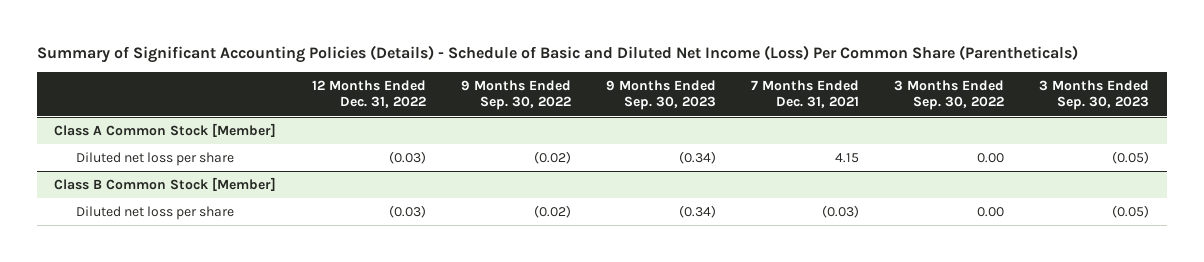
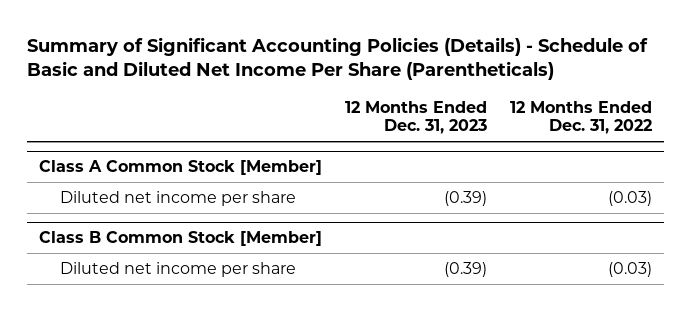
[36,45,1078,64] Summary of Significant Accounting Policies (Details) - Schedule of Basic and Diluted Net Income (Loss) Per Common Share (Parentheticals) -> [27,36,649,81] Summary of Significant Accounting Policies (Details) - Schedule of Basic and Diluted Net Income Per Share (Parentheticals)
[460,80,571,111] 9 Months Ended Sep. 30, 2022 -> none
[605,80,716,111] 9 Months Ended Sep. 30, 2023 -> none
[750,80,859,109] 7 Months Ended Dec. 31, 2021 -> none
[893,80,1004,111] 3 Months Ended Sep. 30, 2022 -> none
[1039,80,1150,111] 3 Months Ended Sep. 30, 2023 -> none
none -> [344,100,487,135] 12 Months Ended Dec. 31, 2023
[76,151,235,166] Diluted net loss per share -> [59,190,296,206] Diluted net income per share
[76,205,235,220] Diluted net loss per share -> [59,261,296,277] Diluted net income per share

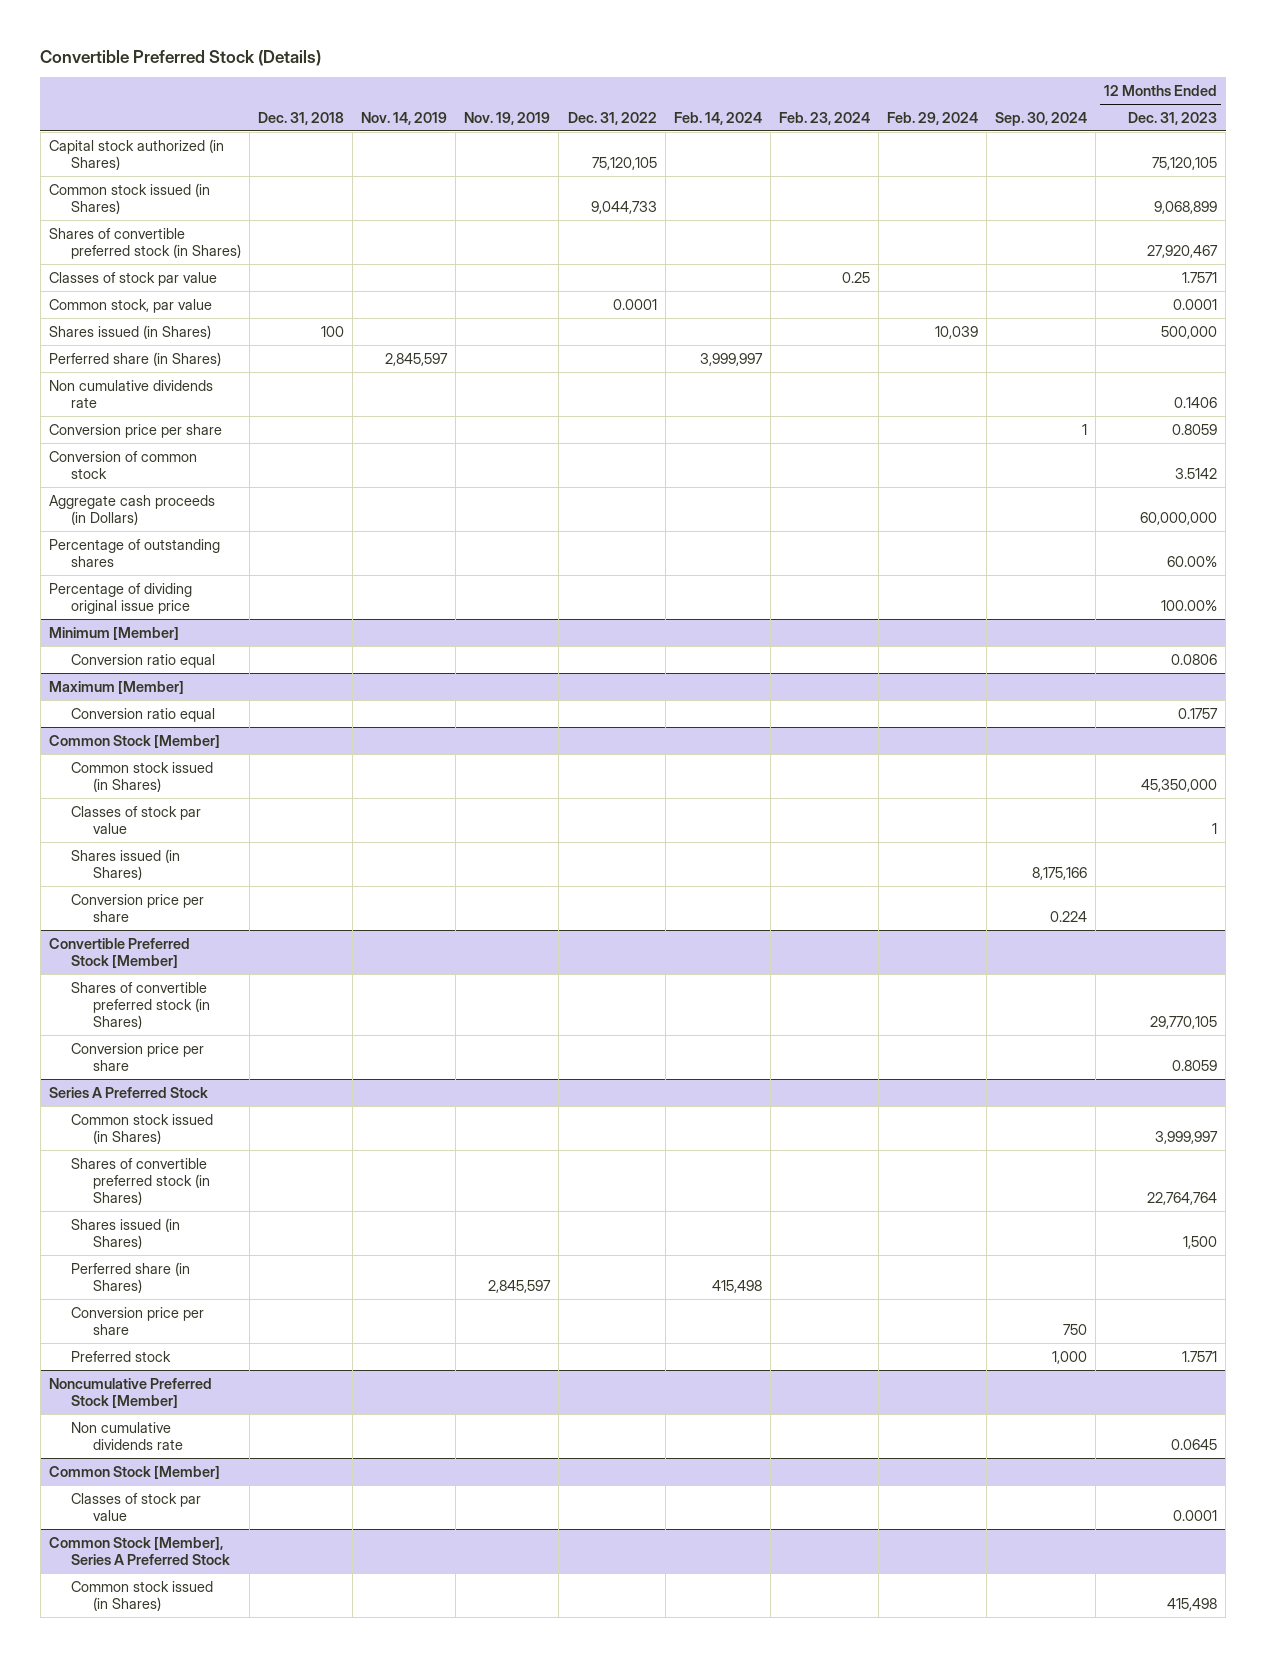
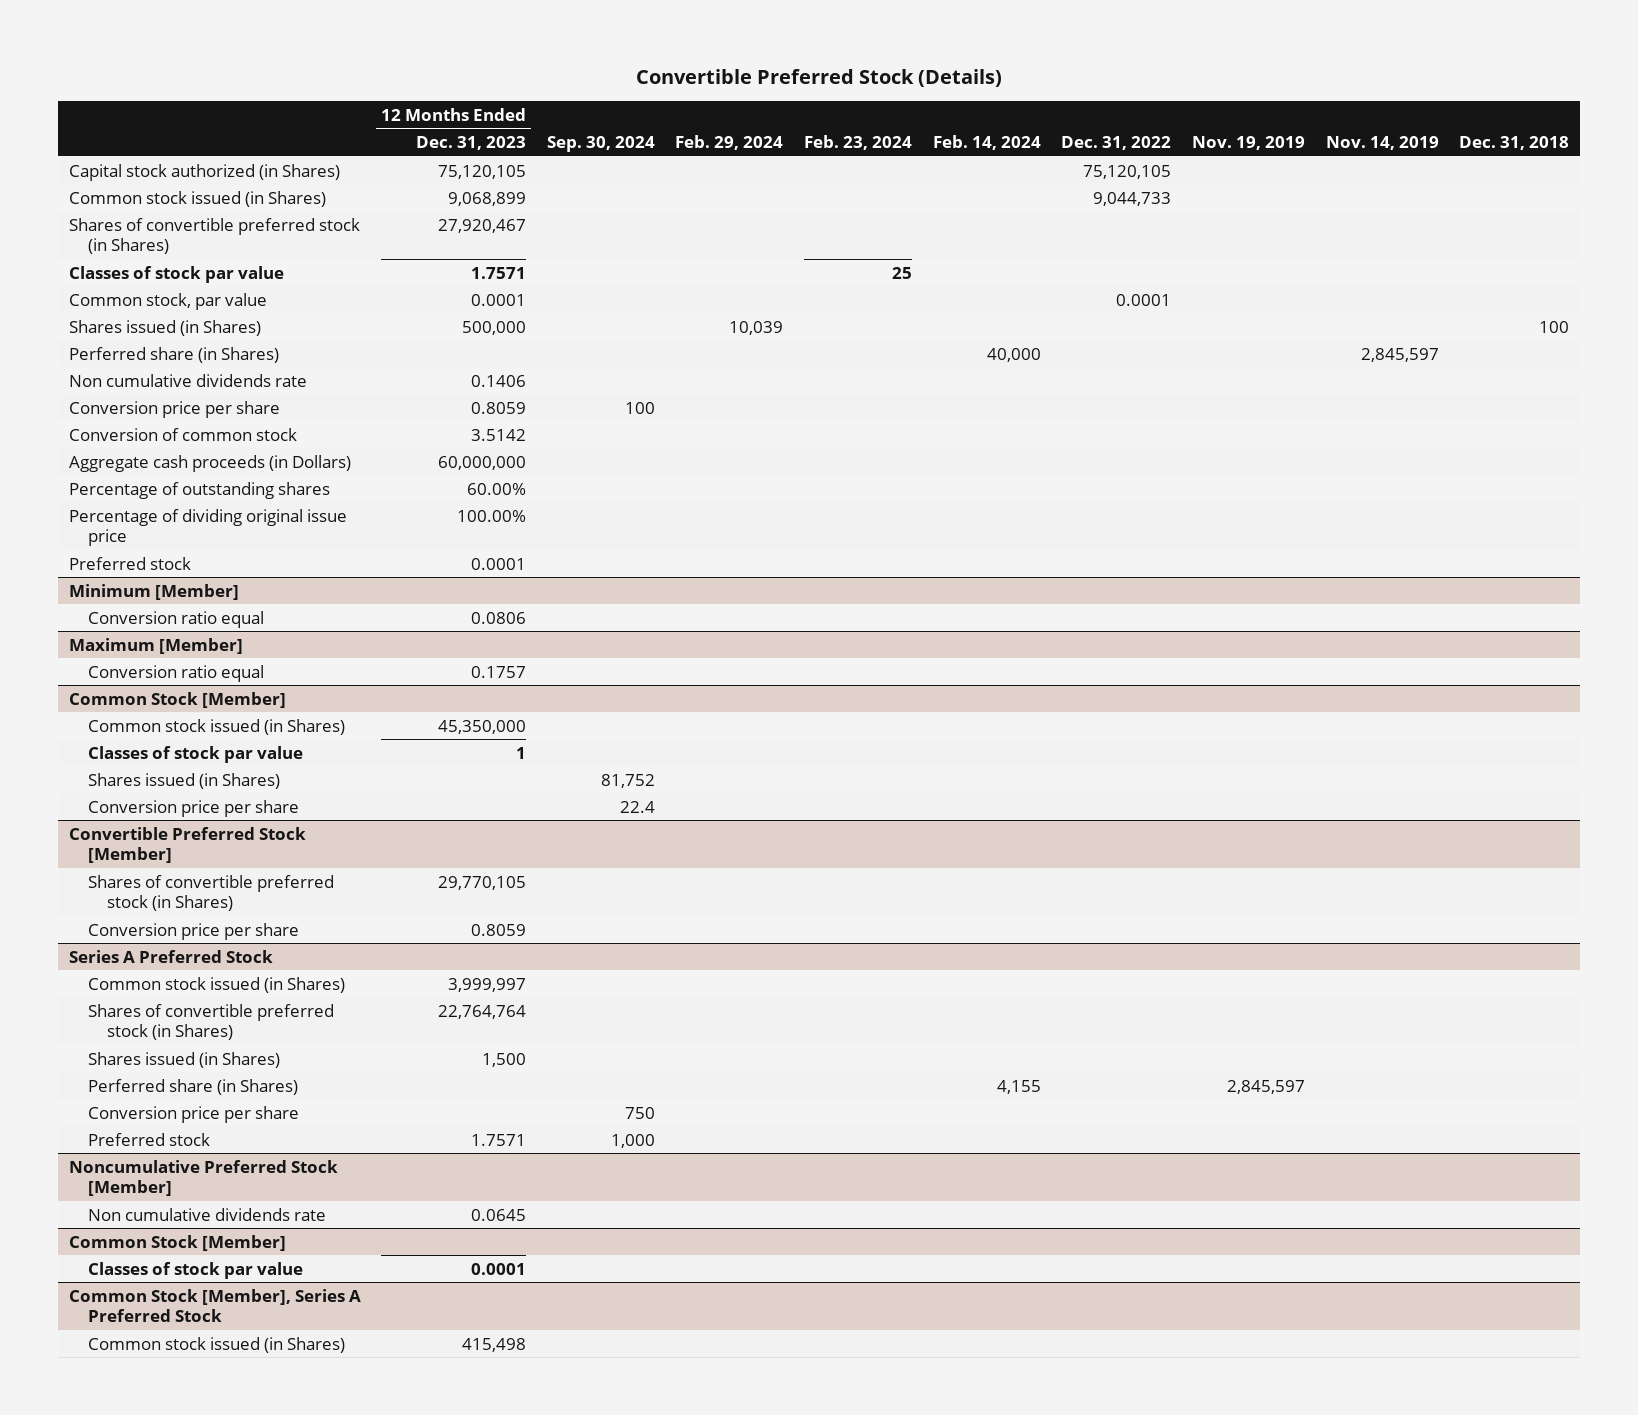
[841,271,870,283] 0.25 -> [892,266,913,279] 25
[699,352,763,366] 3,999,997 -> [986,347,1041,362] 40,000
[1081,423,1087,435] 1 -> [624,401,655,414] 100
none -> [68,556,191,570] Preferred stock
[1031,866,1087,880] 8,175,166 -> [600,773,655,788] 81,752
[1049,910,1087,922] 0.224 -> [619,800,655,813] 22.4
[711,1279,762,1293] 415,498 -> [996,1079,1041,1094] 4,155

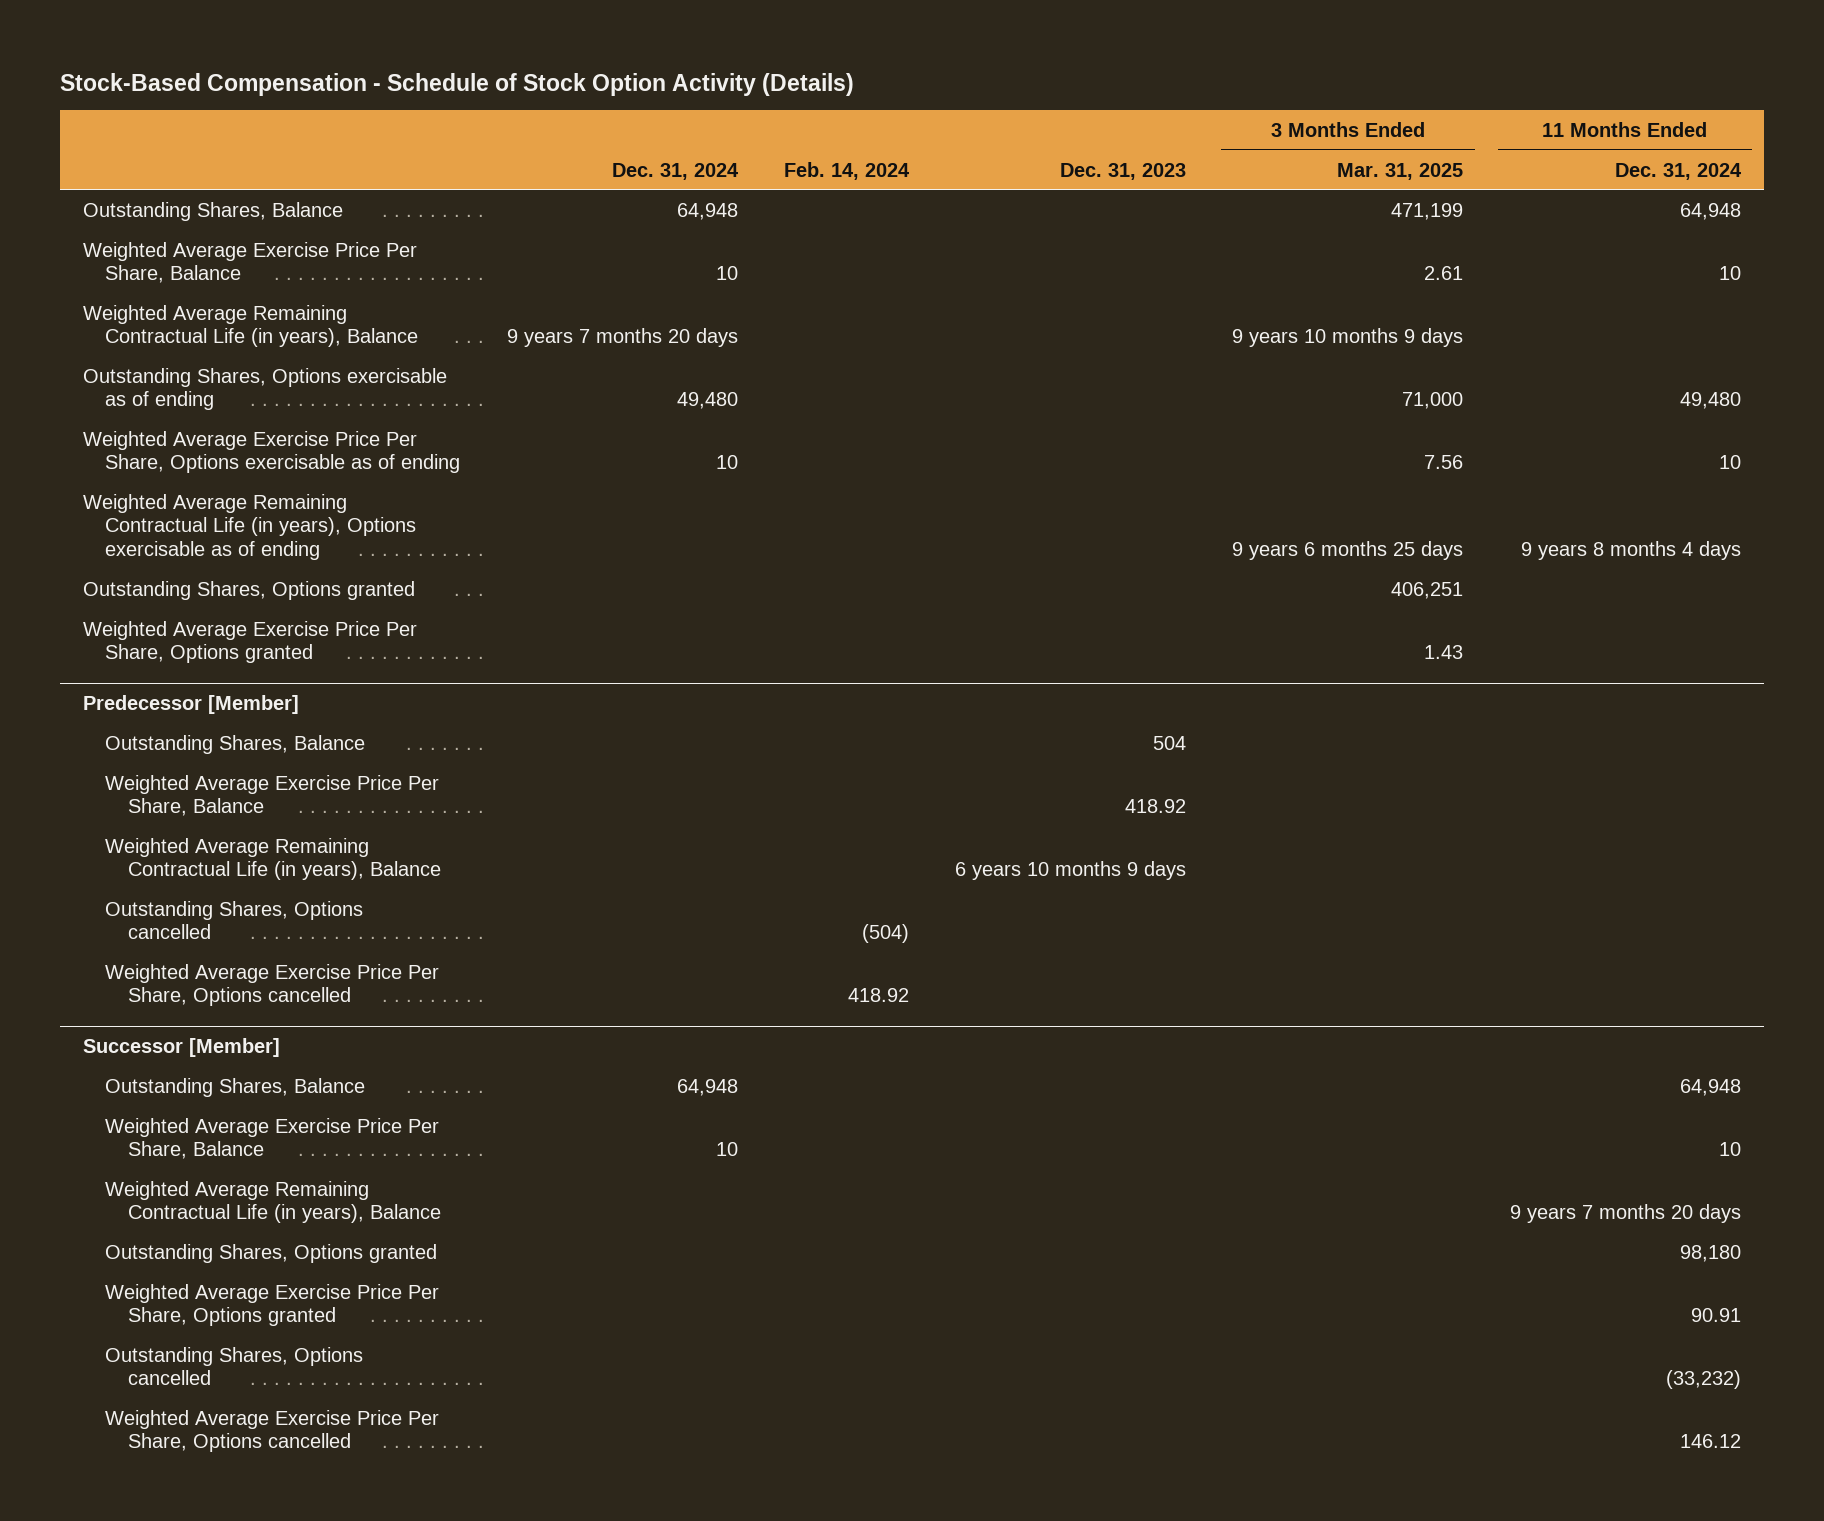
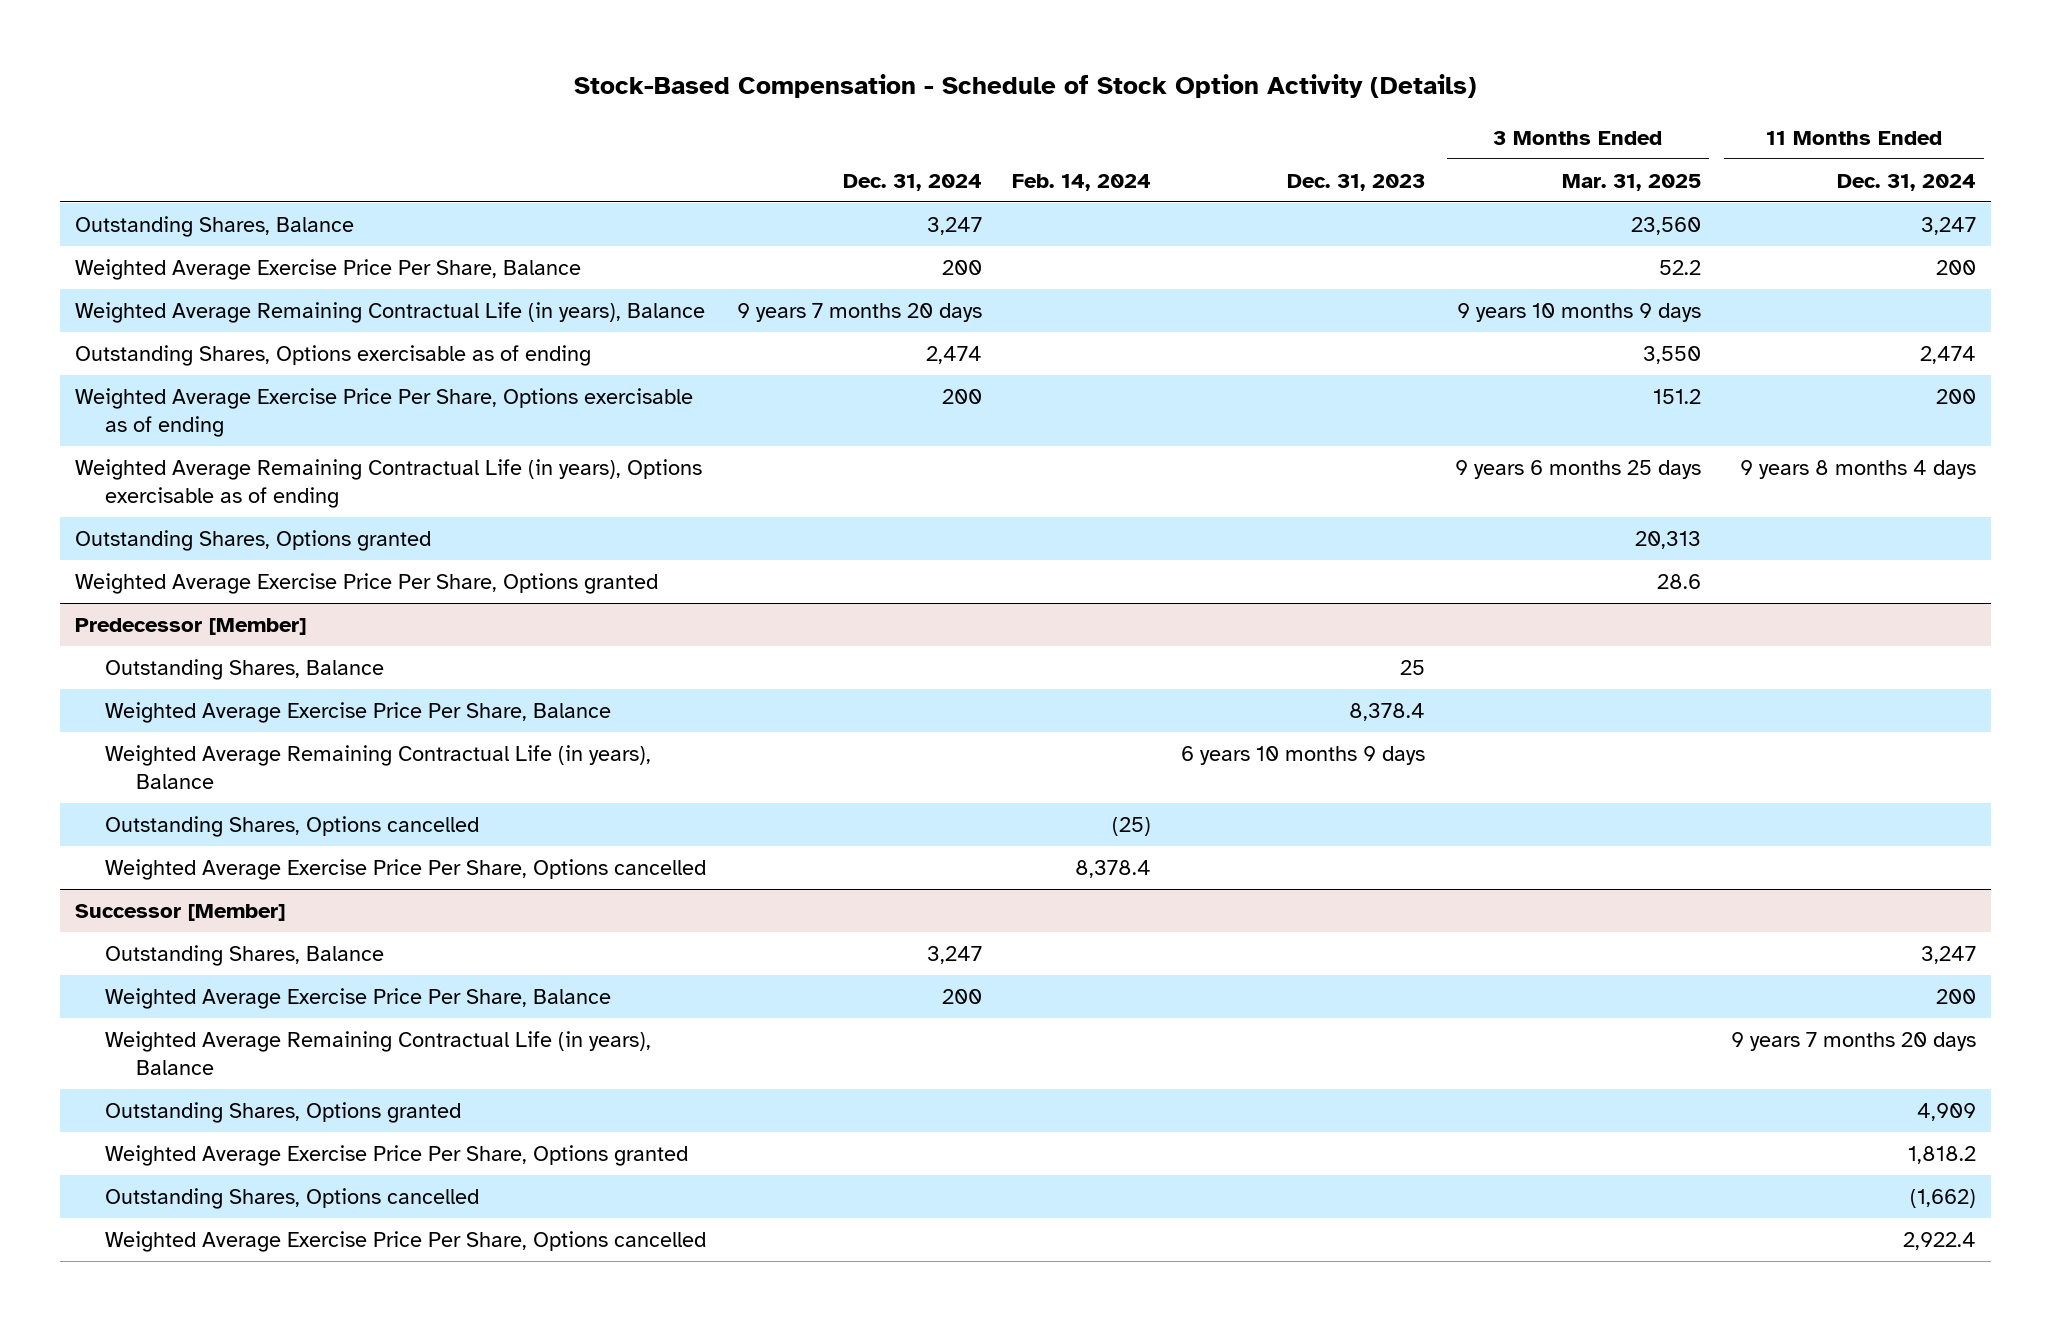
[676,202,738,220] 64,948 -> [926,216,982,235] 3,247
[1391,202,1464,220] 471,199 -> [1630,216,1701,235] 23,560
[1679,202,1741,220] 64,948 -> [1921,216,1977,235] 3,247
[715,266,738,281] 10 -> [941,259,982,275] 200
[1424,266,1464,281] 2.61 -> [1658,259,1701,275] 52.2
[1718,266,1741,281] 10 -> [1936,259,1977,275] 200
[676,392,738,410] 49,480 -> [925,345,982,364] 2,474
[1402,392,1464,410] 71,000 -> [1642,345,1701,364] 3,550
[1679,392,1741,410] 49,480 -> [1920,345,1977,364] 2,474
[715,455,738,470] 10 -> [941,388,982,404] 200
[1424,455,1464,470] 7.56 -> [1652,388,1701,404] 151.2
[1718,455,1741,470] 10 -> [1936,388,1977,404] 200
[1391,581,1464,599] 406,251 -> [1634,530,1701,549] 20,313
[1424,645,1464,660] 1.43 -> [1656,573,1701,589] 28.6
[1153,735,1187,750] 504 -> [1399,659,1425,675] 25
[1125,799,1187,814] 418.92 -> [1348,702,1425,721] 8,378.4
[861,924,909,944] (504) -> [1111,816,1151,836] (25)
[847,988,909,1003] 418.92 -> [1074,859,1151,878] 8,378.4
[676,1078,738,1096] 64,948 -> [926,945,982,964] 3,247
[1679,1078,1741,1096] 64,948 -> [1921,945,1977,964] 3,247
[715,1142,738,1157] 10 -> [941,988,982,1004] 200
[1718,1142,1741,1157] 10 -> [1936,988,1977,1004] 200
[1679,1244,1741,1262] 98,180 -> [1917,1102,1977,1121] 4,909
[1690,1308,1741,1323] 90.91 -> [1908,1145,1977,1164] 1,818.2
[1665,1370,1741,1390] (33,232) -> [1910,1188,1977,1208] (1,662)
[1679,1434,1741,1449] 146.12 -> [1903,1231,1977,1250] 2,922.4

